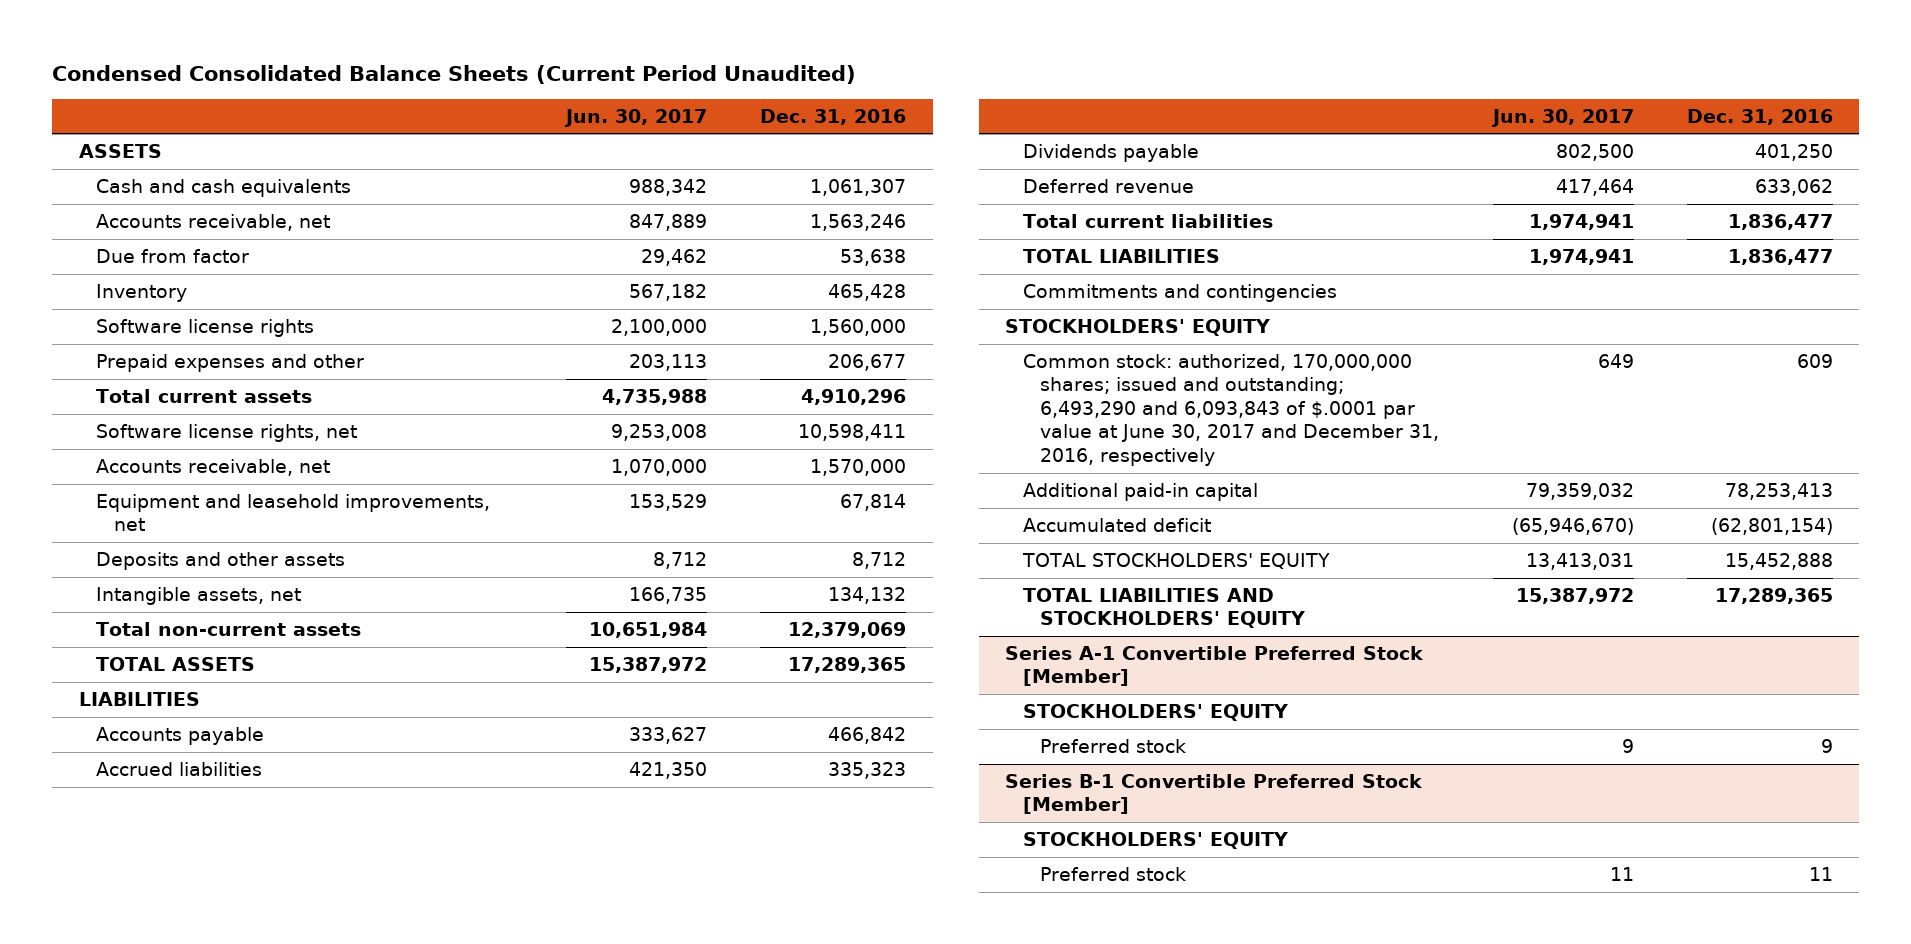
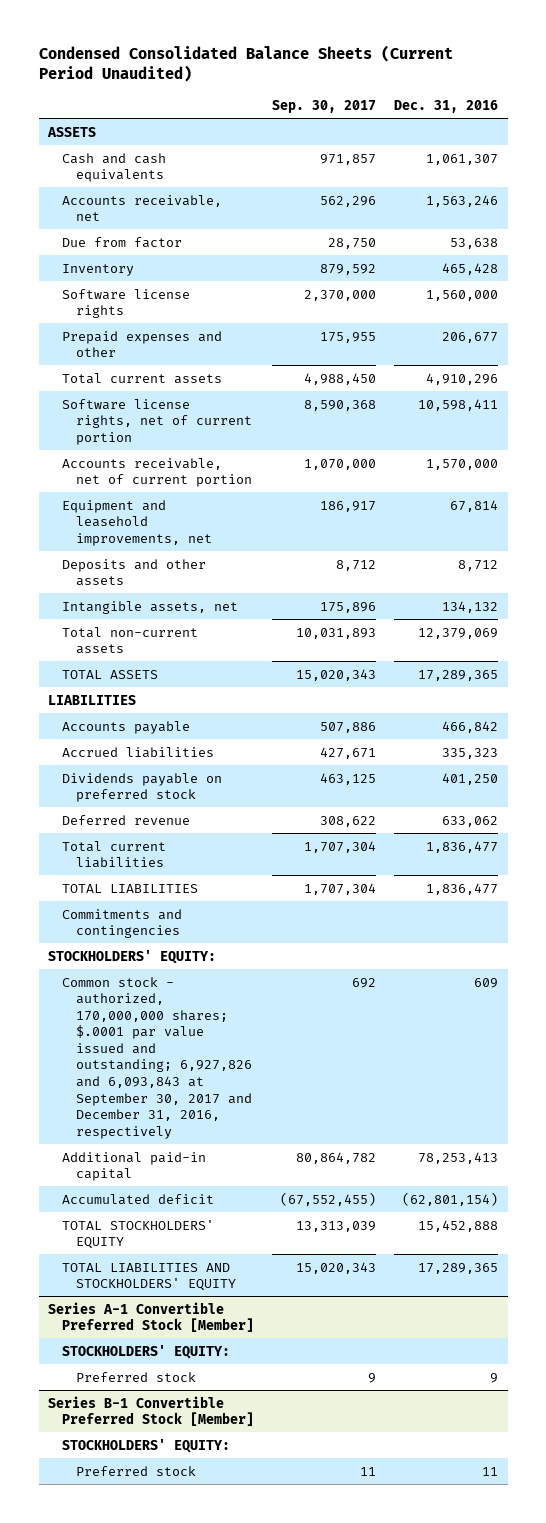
[564,108,708,127] Jun. 30, 2017 -> none
none -> [272,100,377,114] Sep. 30, 2017
[96,423,358,442] Software license rights, net -> [61,398,253,445] Software license rights, net of current portion
[96,458,331,476] Accounts receivable, net -> [61,457,253,488] Accounts receivable, net of current portion
[1022,143,1199,162] Dividends payable -> [61,772,222,803] Dividends payable on preferred stock
[1005,318,1271,336] STOCKHOLDERS' EQUITY -> [47,949,216,964] STOCKHOLDERS' EQUITY:
[1022,353,1440,466] Common stock: authorized, 170,000,000 shares; issued and outstanding; 6,493,290 and 6,093,843 of $.0001 par value at June 30, 2017 and December 31, 2016, respectively -> [61,976,253,1139] Common stock - authorized, 170,000,000 shares; $.0001 par value issued and outstanding; 6,927,826 and 6,093,843 at September 30, 2017 and December 31, 2016, respectively
[1022,703,1288,721] STOCKHOLDERS' EQUITY -> [61,1344,230,1359] STOCKHOLDERS' EQUITY:
[1022,831,1288,849] STOCKHOLDERS' EQUITY -> [61,1438,230,1453] STOCKHOLDERS' EQUITY:

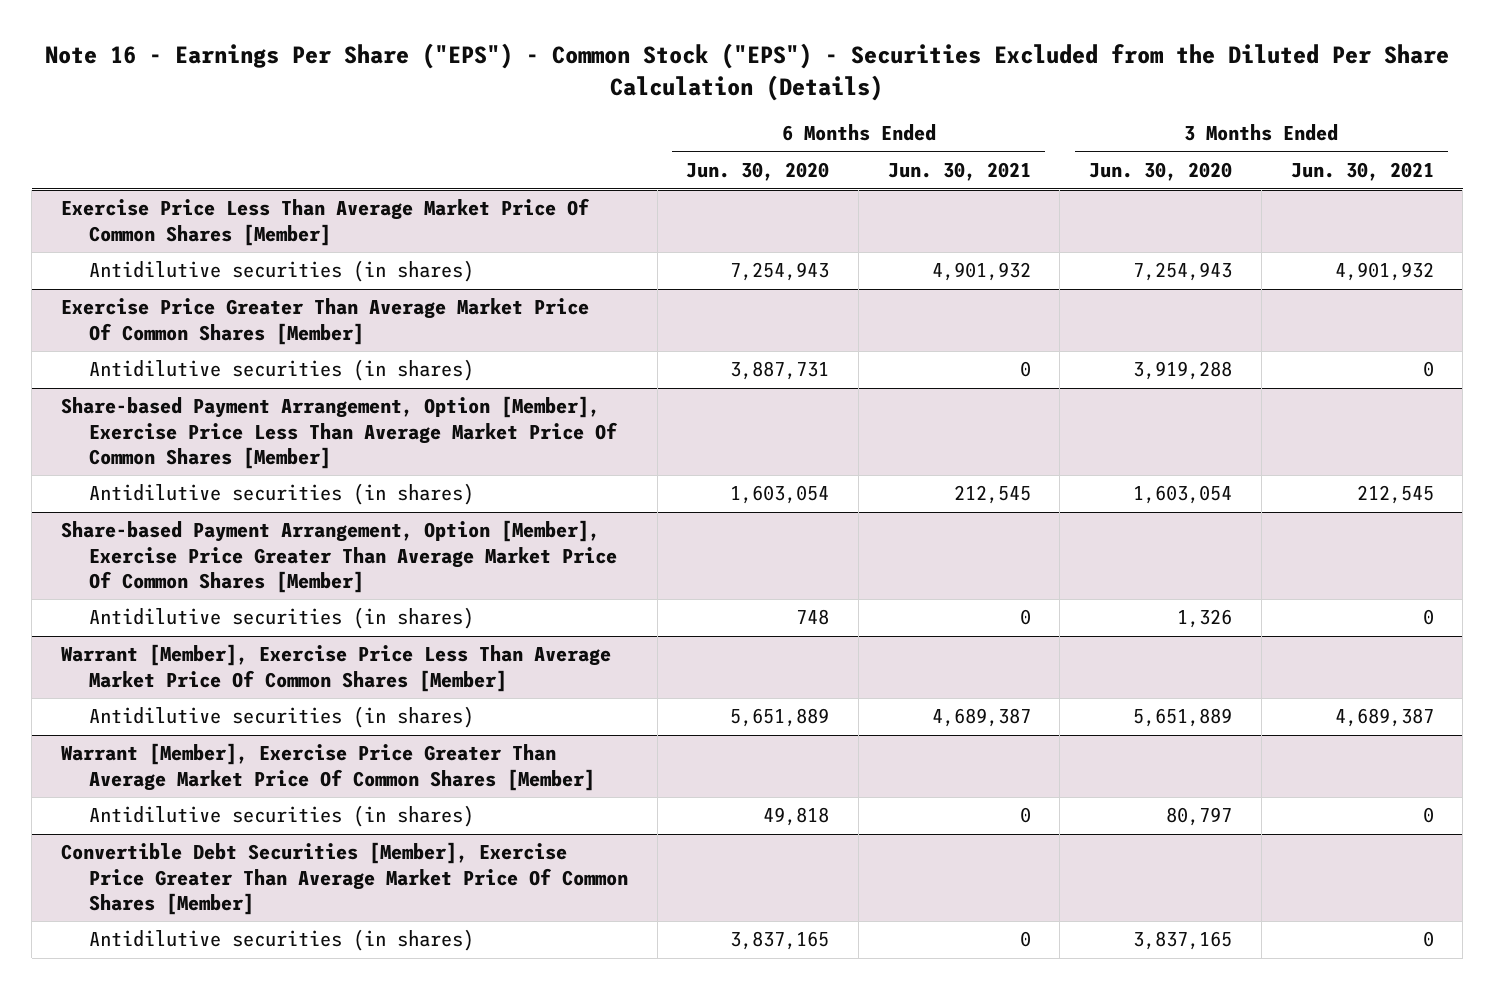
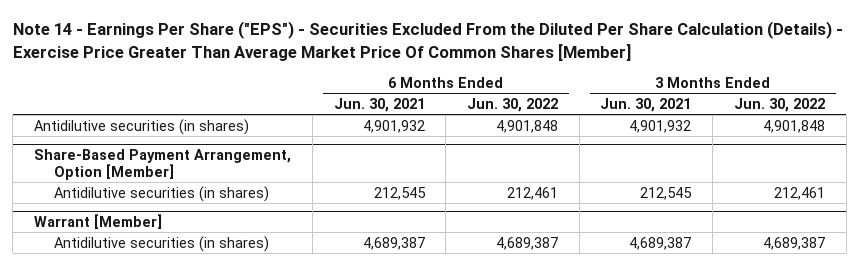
[45,43,1450,101] Note 16 - Earnings Per Share ("EPS") - Common Stock ("EPS") - Securities Excluded from the Diluted Per Share Calculation (Details) -> [12,21,843,61] Note 14 - Earnings Per Share ("EPS") - Securities Excluded From the Diluted Per Share Calculation (Details) - Exercise Price Greater Than Average Market Price Of Common Shares [Member]
[686,162,830,182] Jun. 30, 2020 -> none
[1089,162,1233,182] Jun. 30, 2020 -> none
none -> [467,97,559,112] Jun. 30, 2022
none -> [733,97,825,112] Jun. 30, 2022
[61,198,591,246] Exercise Price Less Than Average Market Price Of Common Shares [Member] -> none
[88,359,474,382] Antidilutive securities (in shares) -> none
[61,396,618,469] Share-based Payment Arrangement, Option [Member], Exercise Price Less Than Average Market Price Of Common Shares [Member] -> none
[61,298,590,345] Exercise Price Greater Than Average Market Price Of Common Shares [Member] -> [34,149,292,180] Share-Based Payment Arrangement, Option [Member]
[61,520,617,593] Share-based Payment Arrangement, Option [Member], Exercise Price Greater Than Average Market Price Of Common Shares [Member] -> none
[88,607,474,630] Antidilutive securities (in shares) -> none
[61,644,612,692] Warrant [Member], Exercise Price Less Than Average Market Price Of Common Shares [Member] -> none
none -> [34,214,163,230] Warrant [Member]
[61,743,595,791] Warrant [Member], Exercise Price Greater Than Average Market Price Of Common Shares [Member] -> none
[88,805,474,828] Antidilutive securities (in shares) -> none
[61,842,628,915] Convertible Debt Securities [Member], Exercise Price Greater Than Average Market Price Of Common Shares [Member] -> none
[88,929,474,952] Antidilutive securities (in shares) -> none

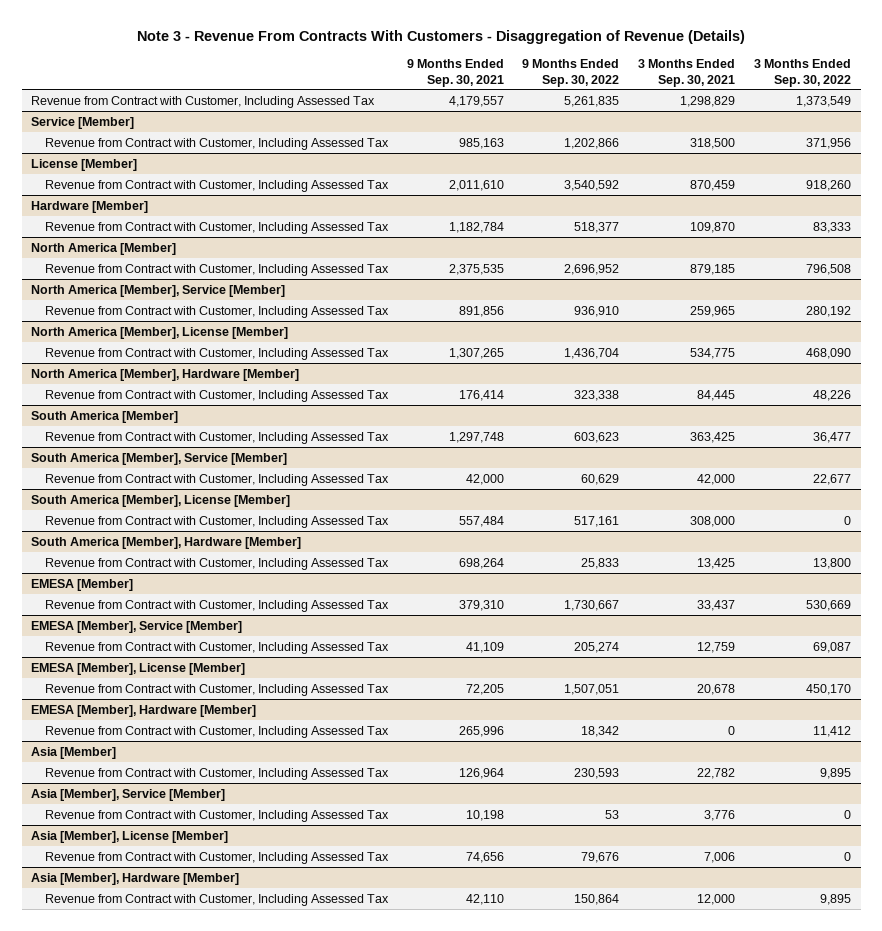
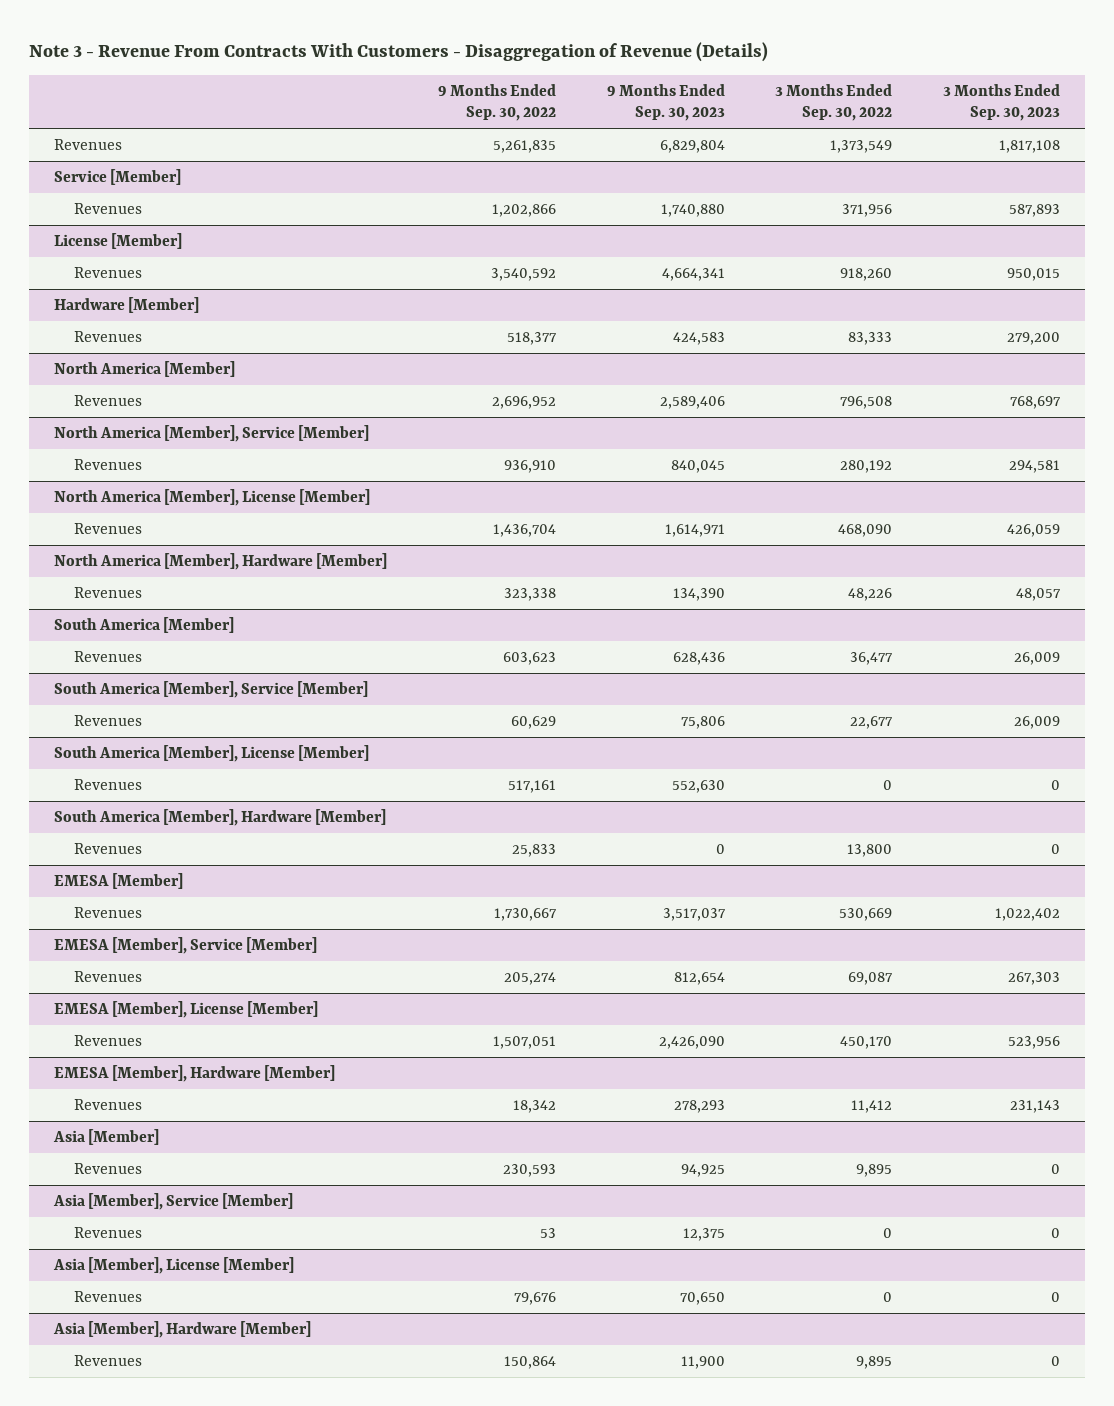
[406,59,504,87] 9 Months Ended Sep. 30, 2021 -> none
[638,59,736,87] 3 Months Ended Sep. 30, 2021 -> none
none -> [606,84,725,122] 9 Months Ended Sep. 30, 2023
none -> [942,84,1060,122] 3 Months Ended Sep. 30, 2023
[31,95,376,108] Revenue from Contract with Customer, Including Assessed Tax -> [54,139,123,151] Revenues
[44,137,389,150] Revenue from Contract with Customer, Including Assessed Tax -> [73,203,142,215] Revenues
[44,179,389,192] Revenue from Contract with Customer, Including Assessed Tax -> [73,267,142,279] Revenues
[44,221,389,234] Revenue from Contract with Customer, Including Assessed Tax -> [73,331,142,343] Revenues
[44,263,389,276] Revenue from Contract with Customer, Including Assessed Tax -> [73,395,142,407] Revenues
[44,305,389,318] Revenue from Contract with Customer, Including Assessed Tax -> [73,459,142,471] Revenues
[44,347,389,360] Revenue from Contract with Customer, Including Assessed Tax -> [73,523,142,535] Revenues
[44,389,389,402] Revenue from Contract with Customer, Including Assessed Tax -> [73,587,142,599] Revenues
[44,431,389,444] Revenue from Contract with Customer, Including Assessed Tax -> [73,651,142,663] Revenues
[44,473,389,486] Revenue from Contract with Customer, Including Assessed Tax -> [73,715,142,727] Revenues
[44,515,389,528] Revenue from Contract with Customer, Including Assessed Tax -> [73,779,142,791] Revenues
[44,557,389,570] Revenue from Contract with Customer, Including Assessed Tax -> [73,843,142,855] Revenues
[44,599,389,612] Revenue from Contract with Customer, Including Assessed Tax -> [73,907,142,919] Revenues
[44,641,389,654] Revenue from Contract with Customer, Including Assessed Tax -> [73,971,142,983] Revenues
[44,683,389,696] Revenue from Contract with Customer, Including Assessed Tax -> [73,1035,142,1047] Revenues
[44,725,389,738] Revenue from Contract with Customer, Including Assessed Tax -> [73,1099,142,1111] Revenues
[44,767,389,780] Revenue from Contract with Customer, Including Assessed Tax -> [73,1163,142,1175] Revenues
[44,809,389,822] Revenue from Contract with Customer, Including Assessed Tax -> [73,1227,142,1239] Revenues
[44,851,389,864] Revenue from Contract with Customer, Including Assessed Tax -> [73,1291,142,1303] Revenues
[44,893,389,906] Revenue from Contract with Customer, Including Assessed Tax -> [73,1355,142,1367] Revenues

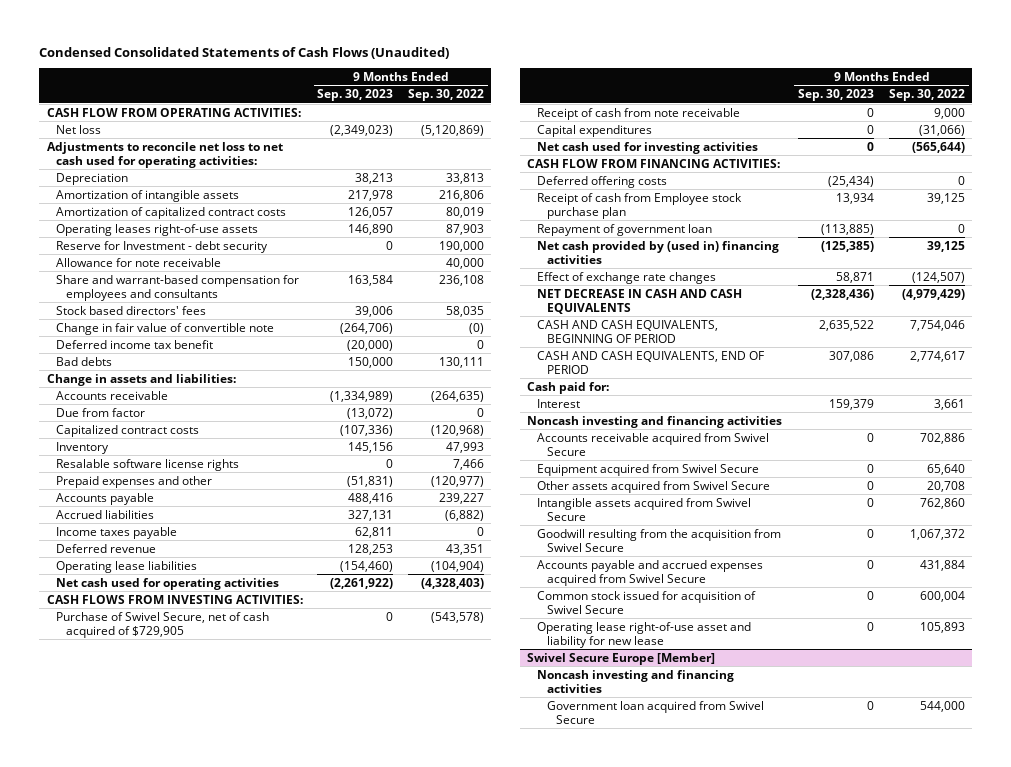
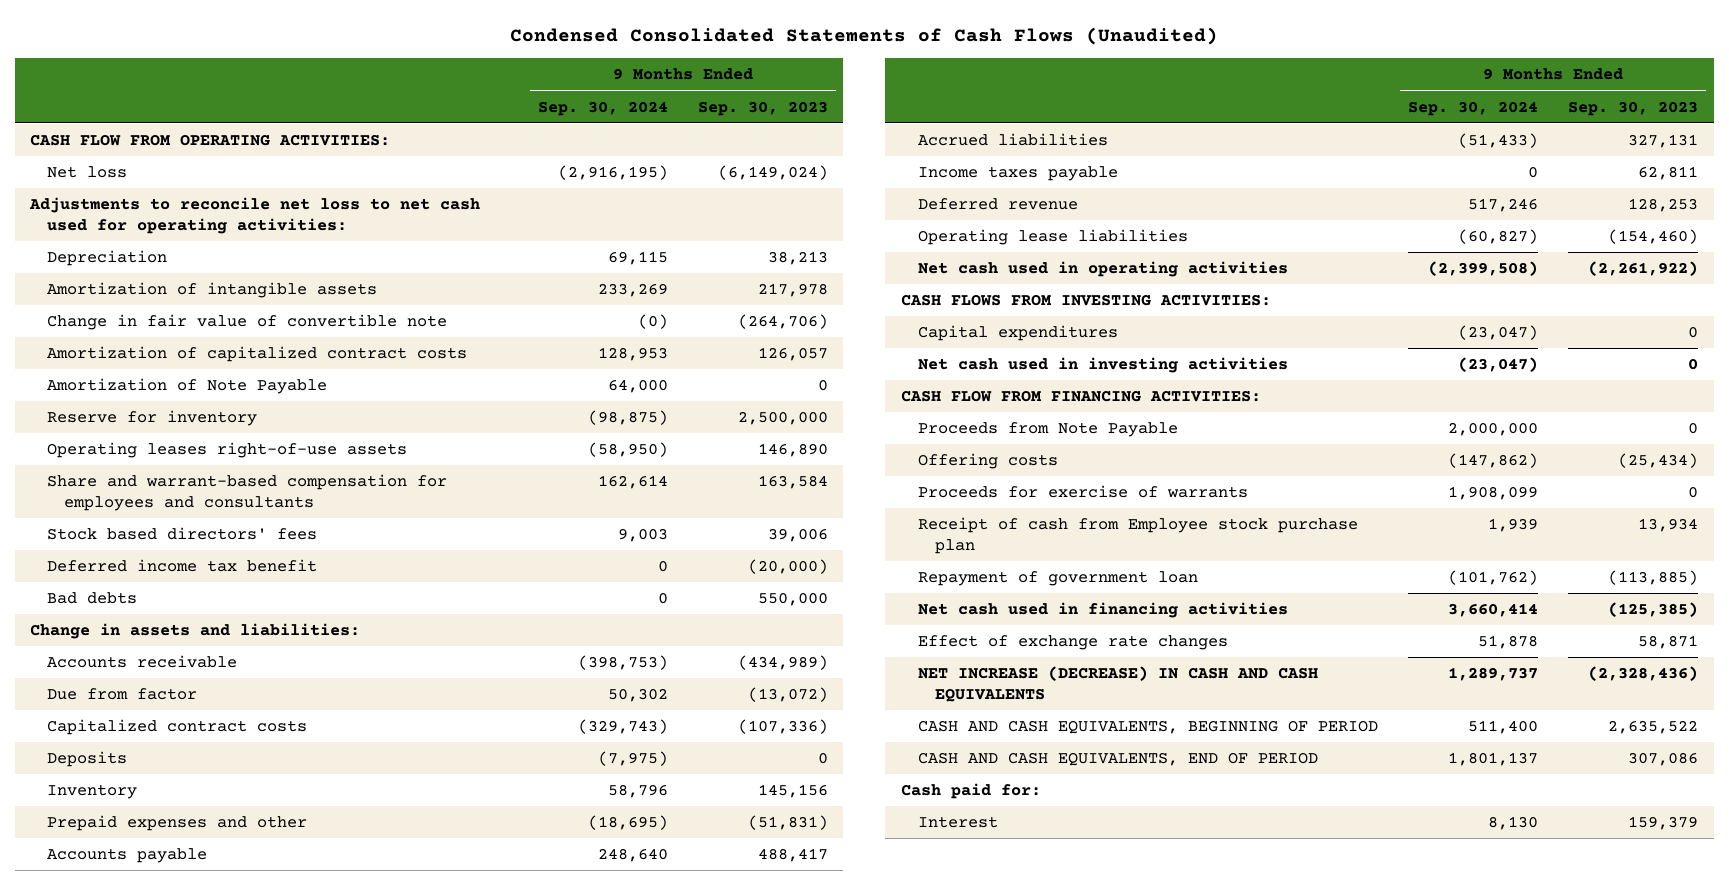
[408,88,485,101] Sep. 30, 2022 -> none
none -> [537,100,668,116] Sep. 30, 2024
[330,124,394,136] (2,349,023) -> [718,165,829,181] (6,149,024)
[56,322,275,335] Change in fair value of convertible note -> [47,314,448,331] Change in fair value of convertible note
none -> [47,378,328,395] Amortization of Note Payable
none -> [47,410,258,427] Reserve for inventory
[56,240,269,253] Reserve for Investment - debt security -> none
[56,257,222,267] Allowance for note receivable -> none
[348,356,394,368] 150,000 -> [758,592,829,607] 550,000
[330,390,394,402] (1,334,989) -> [738,655,829,671] (434,989)
none -> [47,751,128,768] Deposits
[56,458,240,471] Resalable software license rights -> none
[348,492,394,504] 488,416 -> [758,848,829,863] 488,417
[56,577,280,590] Net cash used for operating activities -> [917,261,1288,278] Net cash used in operating activities
[56,611,270,638] Purchase of Swivel Secure, net of cash acquired of $729,905 -> none
[537,107,741,120] Receipt of cash from note receivable -> none
[537,141,759,154] Net cash used for investing activities -> [917,357,1288,374] Net cash used in investing activities
none -> [917,422,1178,438] Proceeds from Note Payable
[537,175,668,188] Deferred offering costs -> [917,453,1058,470] Offering costs
none -> [917,485,1248,499] Proceeds for exercise of warrants
[537,240,780,264] Net cash provided by (used in) financing activities -> [917,602,1288,619] Net cash used in financing activities
[537,288,743,314] NET DECREASE IN CASH AND CASH EQUIVALENTS -> [917,666,1318,702] NET INCREASE (DECREASE) IN CASH AND CASH EQUIVALENTS
[527,415,783,428] Noncash investing and financing activities -> none
[537,432,770,456] Accounts receivable acquired from Swivel Secure -> none
[537,463,760,476] Equipment acquired from Swivel Secure -> none
[537,480,771,493] Other assets acquired from Swivel Secure -> none
[537,497,752,521] Intangible assets acquired from Swivel Secure -> none
[537,528,782,552] Goodwill resulting from the acquisition from Swivel Secure -> none
[537,559,764,586] Accounts payable and accrued expenses acquired from Swivel Secure -> none
[537,590,757,614] Common stock issued for acquisition of Swivel Secure -> none
[537,621,752,648] Operating lease right-of-use asset and liability for new lease -> none
[527,652,716,665] Swivel Secure Europe [Member] -> none
[537,669,735,693] Noncash investing and financing activities -> none
[546,700,764,724] Government loan acquired from Swivel Secure -> none

